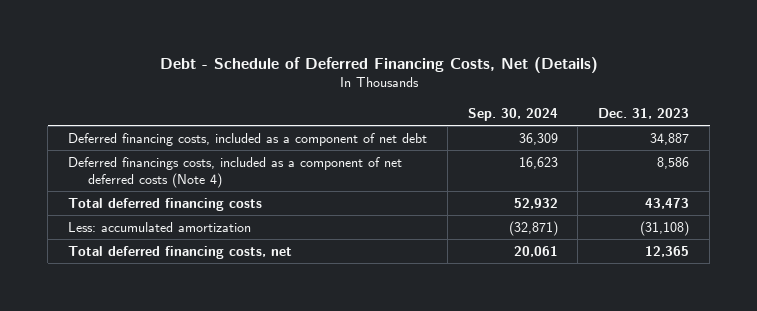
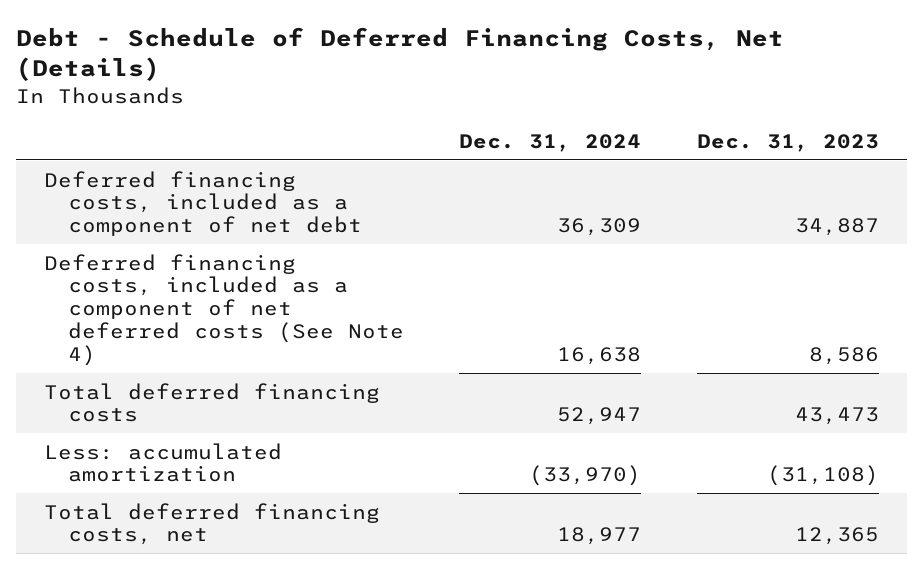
[467,107,558,121] Sep. 30, 2024 -> none
none -> [459,133,642,152] Dec. 31, 2024
[67,156,402,189] Deferred financings costs, included as a component of net deferred costs (Note 4) -> [43,253,404,366] Deferred financing costs, included as a component of net deferred costs (See Note 4)

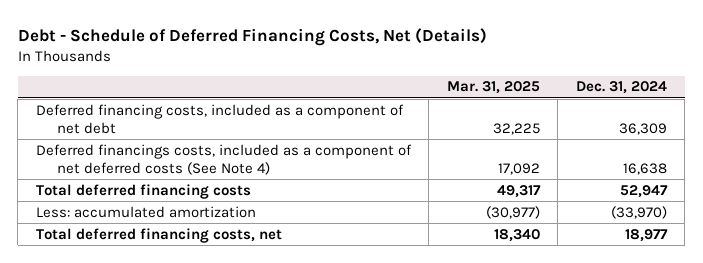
[696,133,879,152] Dec. 31, 2023 -> none
none -> [446,81,540,95] Mar. 31, 2025
[43,253,404,366] Deferred financing costs, included as a component of net deferred costs (See Note 4) -> [35,143,412,175] Deferred financings costs, included as a component of net deferred costs (See Note 4)

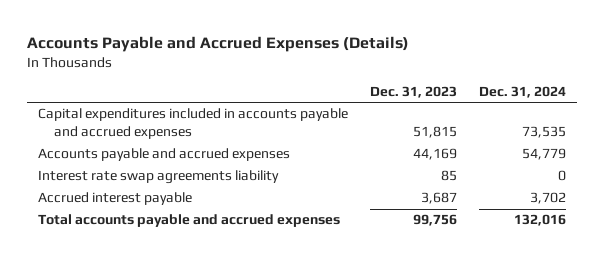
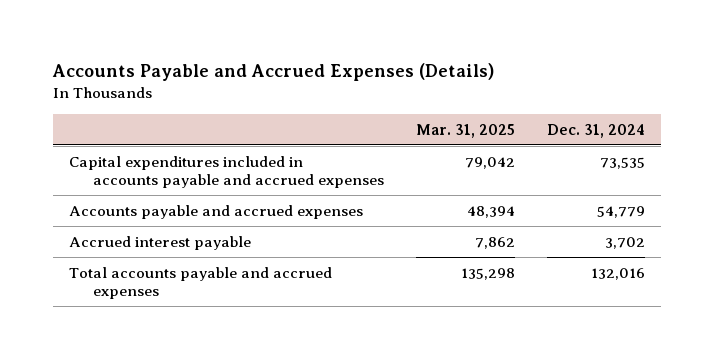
[369,85,457,98] Dec. 31, 2023 -> none
none -> [415,123,515,138] Mar. 31, 2025
[37,170,279,185] Interest rate swap agreements liability -> none

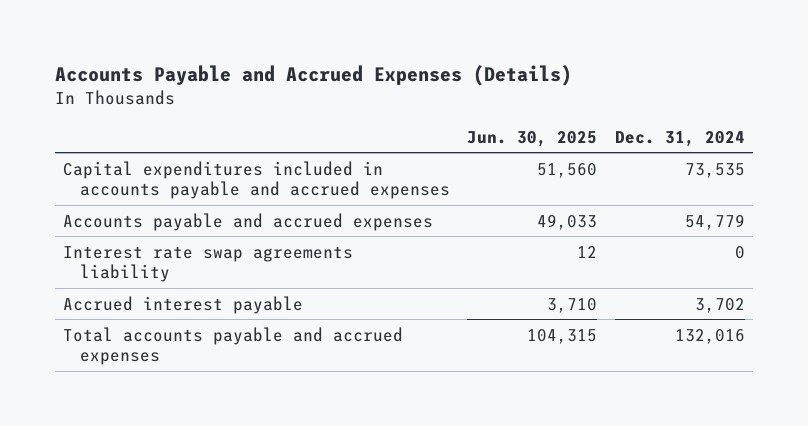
[415,123,515,138] Mar. 31, 2025 -> none
none -> [467,130,598,147] Jun. 30, 2025
none -> [63,245,354,283] Interest rate swap agreements liability

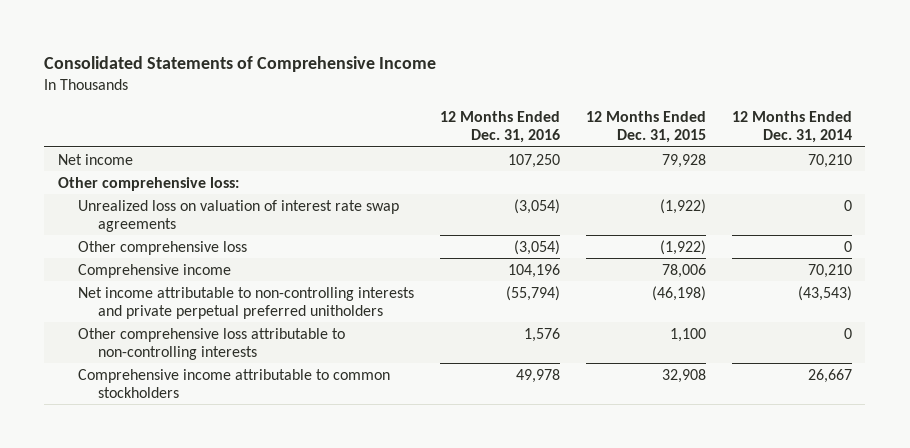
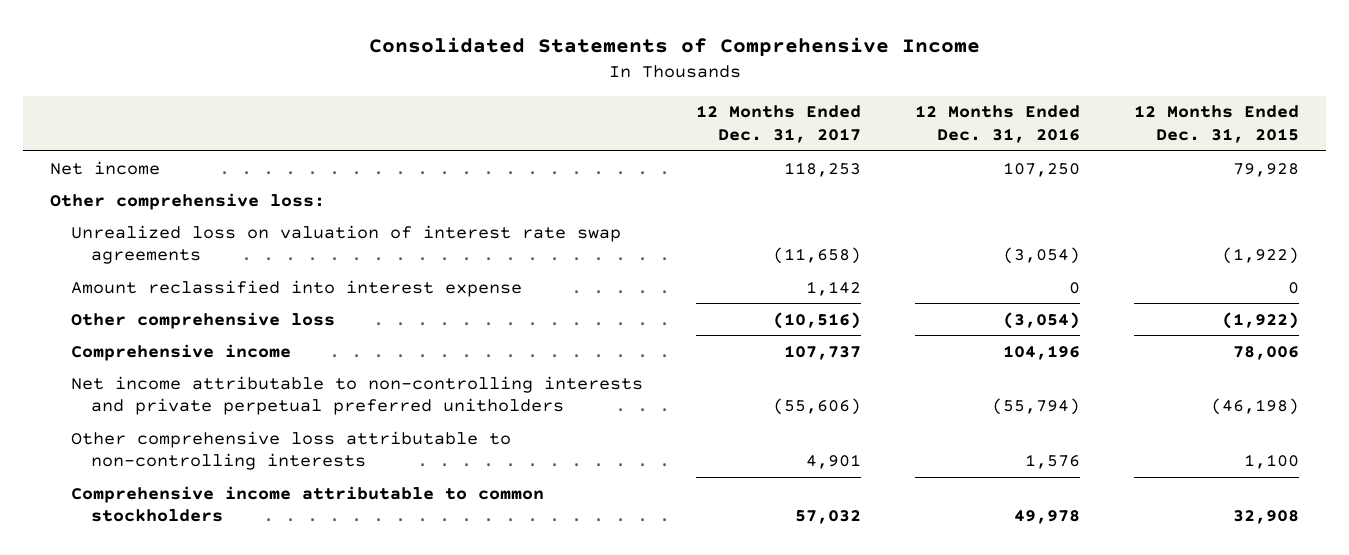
[732,111,853,144] 12 Months Ended Dec. 31, 2014 -> none
none -> [696,105,862,144] 12 Months Ended Dec. 31, 2017
none -> [70,279,522,297] Amount reclassified into interest expense

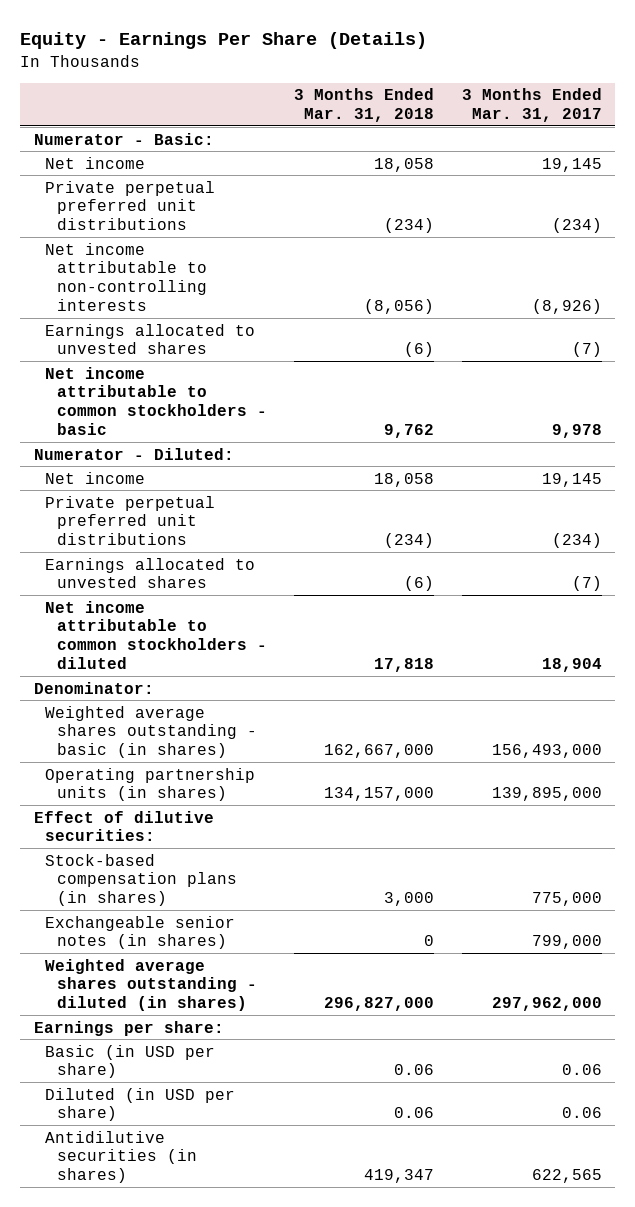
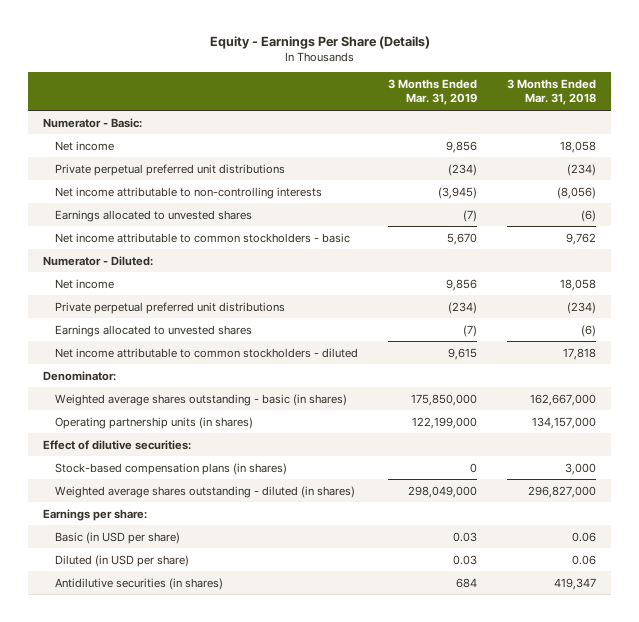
[461,88,602,122] 3 Months Ended Mar. 31, 2017 -> none
none -> [388,79,478,106] 3 Months Ended Mar. 31, 2019
[45,915,236,950] Exchangeable senior notes (in shares) -> none

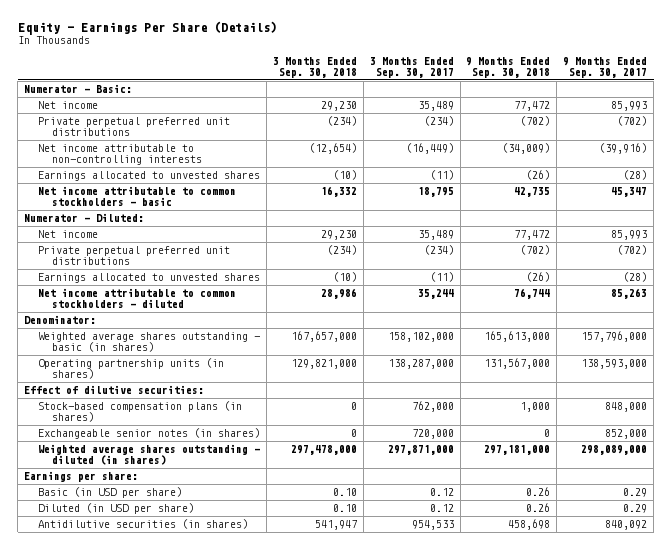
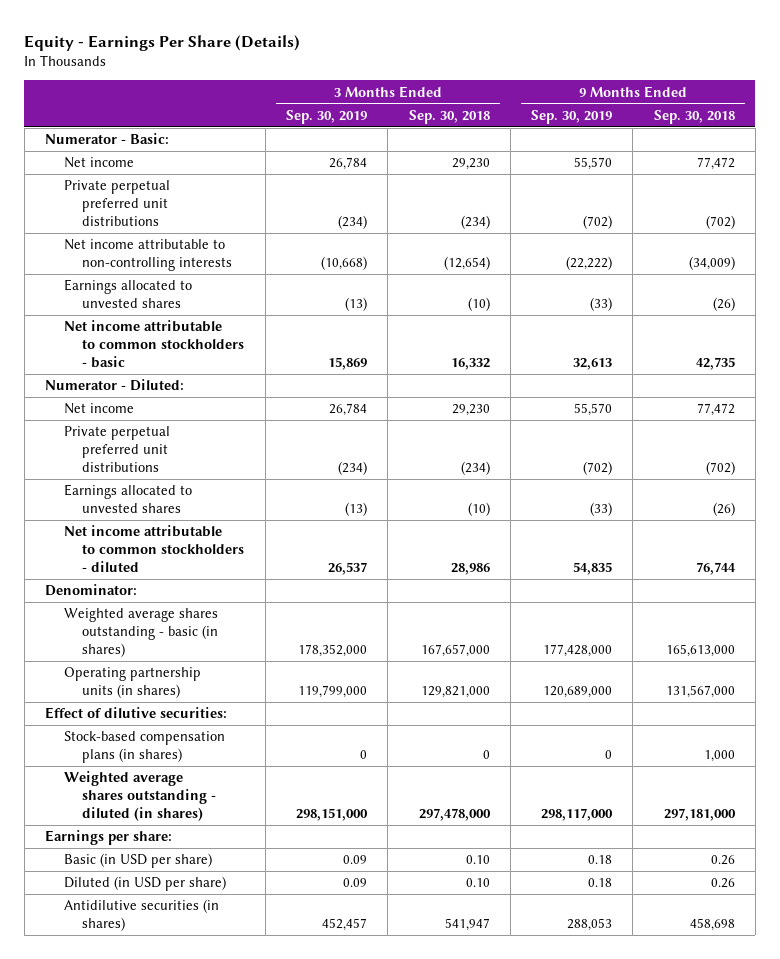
[369,57,454,79] 3 Months Ended Sep. 30, 2017 -> none
[563,57,648,79] 9 Months Ended Sep. 30, 2017 -> none
none -> [285,109,367,124] Sep. 30, 2019
none -> [531,109,613,124] Sep. 30, 2019
[37,428,260,440] Exchangeable senior notes (in shares) -> none

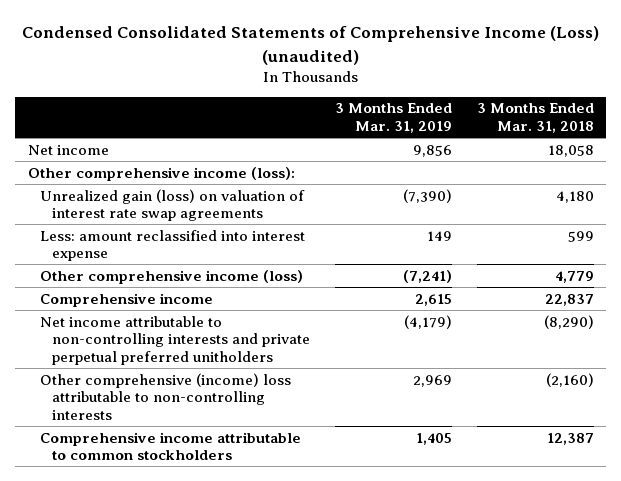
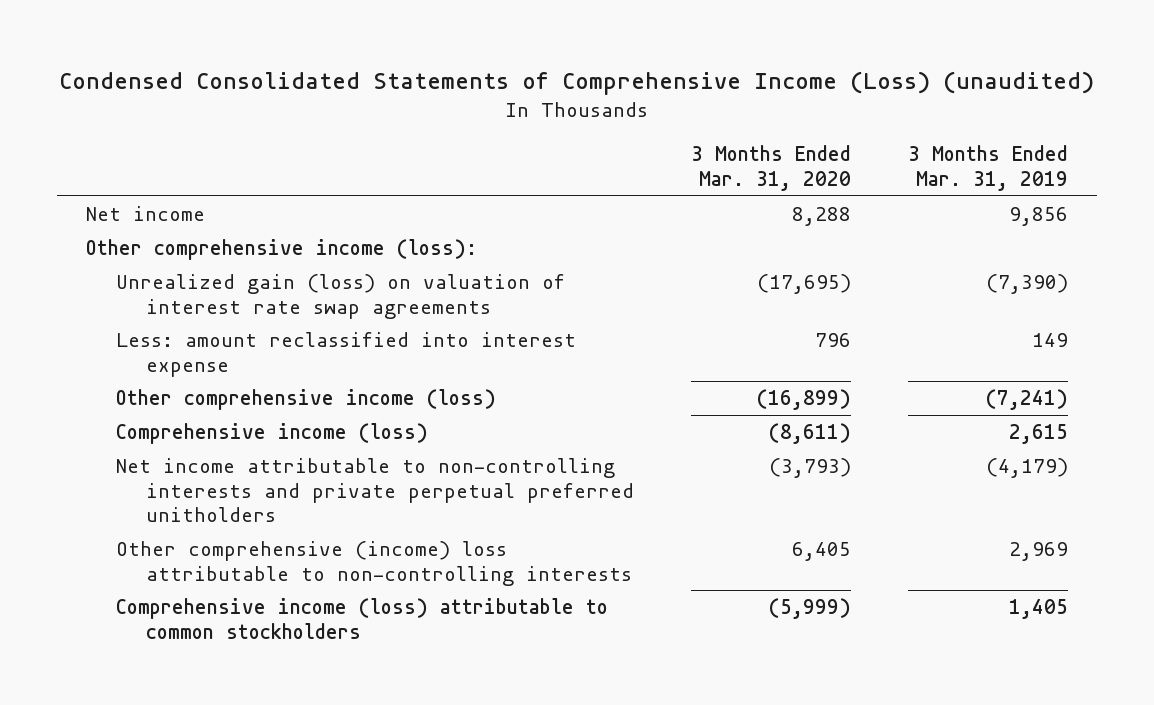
[476,103,594,133] 3 Months Ended Mar. 31, 2018 -> none
none -> [691,145,852,191] 3 Months Ended Mar. 31, 2020
[39,292,213,307] Comprehensive income -> [116,422,429,444] Comprehensive income (loss)
[39,431,301,461] Comprehensive income attributable to common stockholders -> [116,597,609,639] Comprehensive income (loss) attributable to common stockholders

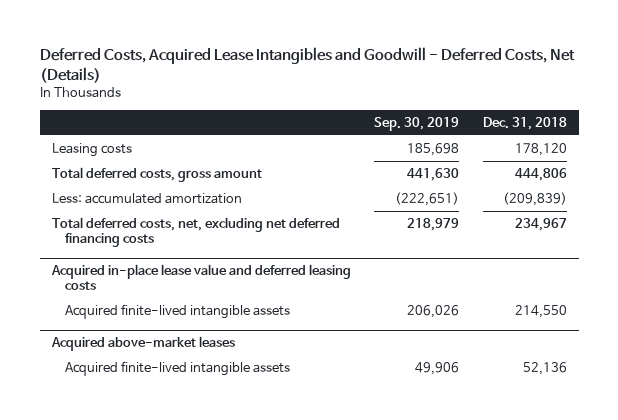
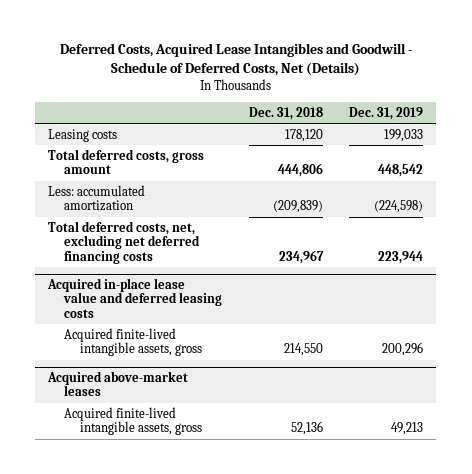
[39,46,575,83] Deferred Costs, Acquired Lease Intangibles and Goodwill - Deferred Costs, Net (Details) -> [59,43,412,77] Deferred Costs, Acquired Lease Intangibles and Goodwill - Schedule of Deferred Costs, Net (Details)
[374,117,460,132] Sep. 30, 2019 -> none
none -> [349,106,424,120] Dec. 31, 2019
[64,303,290,319] Acquired finite-lived intangible assets -> [64,327,202,357] Acquired finite-lived intangible assets, gross
[64,360,290,376] Acquired finite-lived intangible assets -> [64,406,202,436] Acquired finite-lived intangible assets, gross

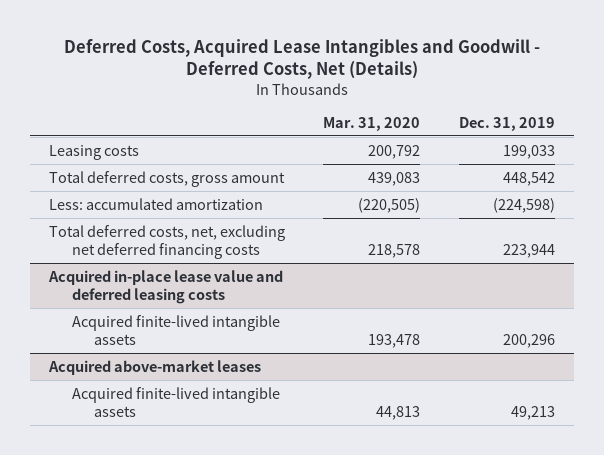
[59,43,412,77] Deferred Costs, Acquired Lease Intangibles and Goodwill - Schedule of Deferred Costs, Net (Details) -> [63,38,540,80] Deferred Costs, Acquired Lease Intangibles and Goodwill - Deferred Costs, Net (Details)
[248,106,323,120] Dec. 31, 2018 -> none
none -> [323,116,421,131] Mar. 31, 2020
[64,327,202,357] Acquired finite-lived intangible assets, gross -> [71,314,280,345] Acquired finite-lived intangible assets
[64,406,202,436] Acquired finite-lived intangible assets, gross -> [71,386,280,417] Acquired finite-lived intangible assets

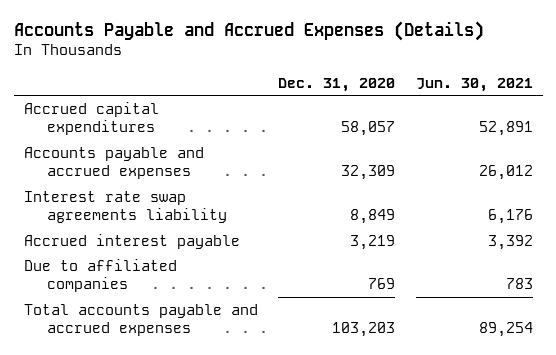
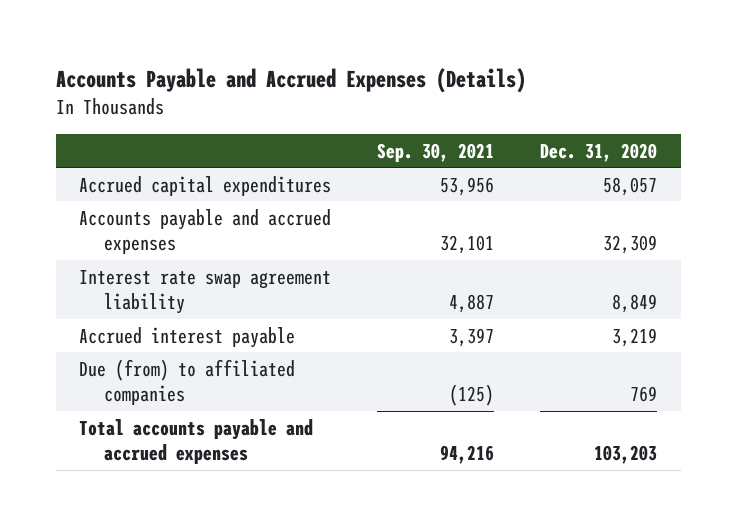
[415,77,533,92] Jun. 30, 2021 -> none
none -> [377,142,495,162] Sep. 30, 2021
[23,190,227,224] Interest rate swap agreements liability -> [78,269,331,315] Interest rate swap agreement liability
[23,258,177,293] Due to affiliated companies -> [78,358,295,406] Due (from) to affiliated companies

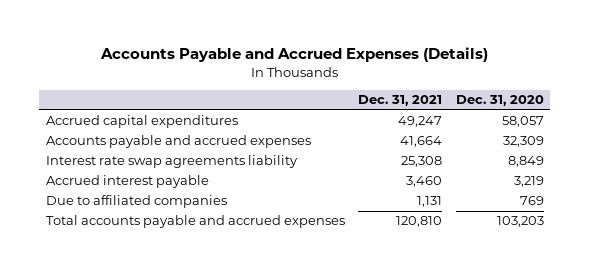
[377,142,495,162] Sep. 30, 2021 -> none
none -> [358,95,443,107] Dec. 31, 2021
[78,269,331,315] Interest rate swap agreement liability -> [46,155,299,169] Interest rate swap agreements liability
[78,358,295,406] Due (from) to affiliated companies -> [46,195,228,209] Due to affiliated companies

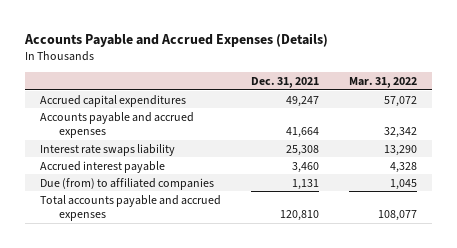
[455,95,544,107] Dec. 31, 2020 -> none
none -> [349,77,418,89] Mar. 31, 2022
[46,155,299,169] Interest rate swap agreements liability -> [40,143,176,156] Interest rate swaps liability
[46,195,228,209] Due to affiliated companies -> [40,177,215,190] Due (from) to affiliated companies

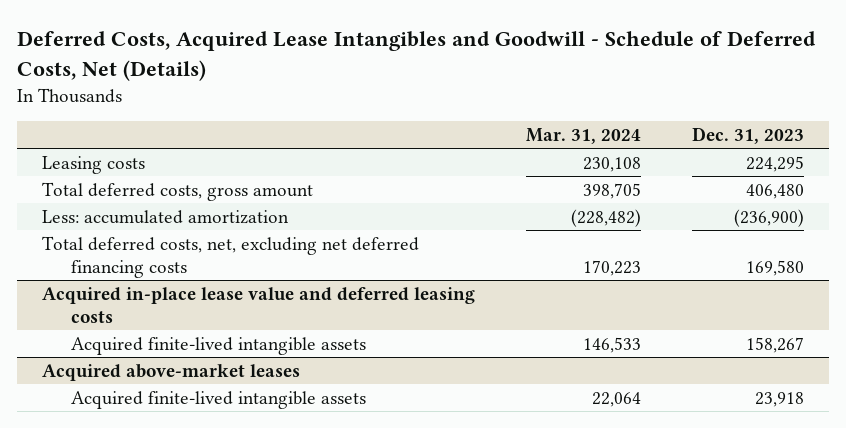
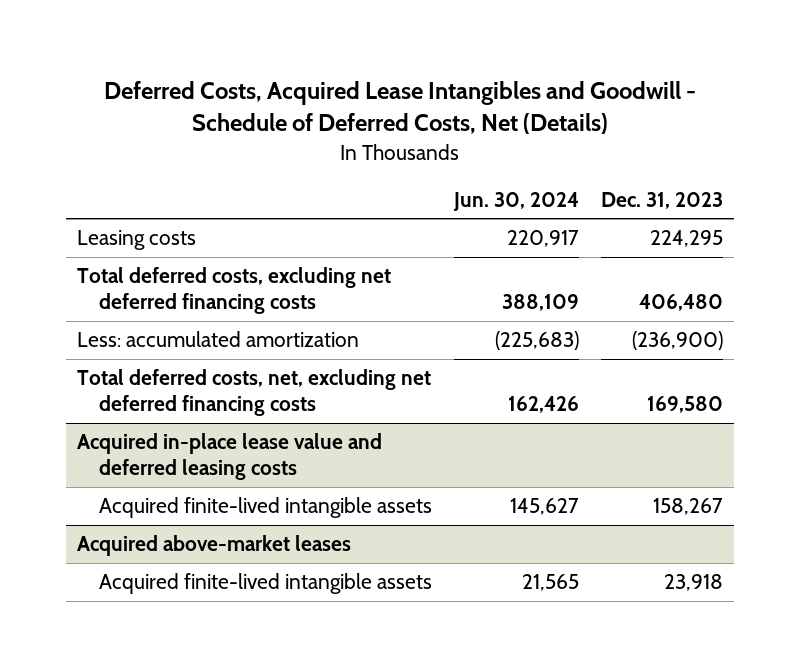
[525,127,641,144] Mar. 31, 2024 -> none
none -> [452,191,579,211] Jun. 30, 2024
[42,181,314,201] Total deferred costs, gross amount -> [77,267,392,315] Total deferred costs, excluding net deferred financing costs

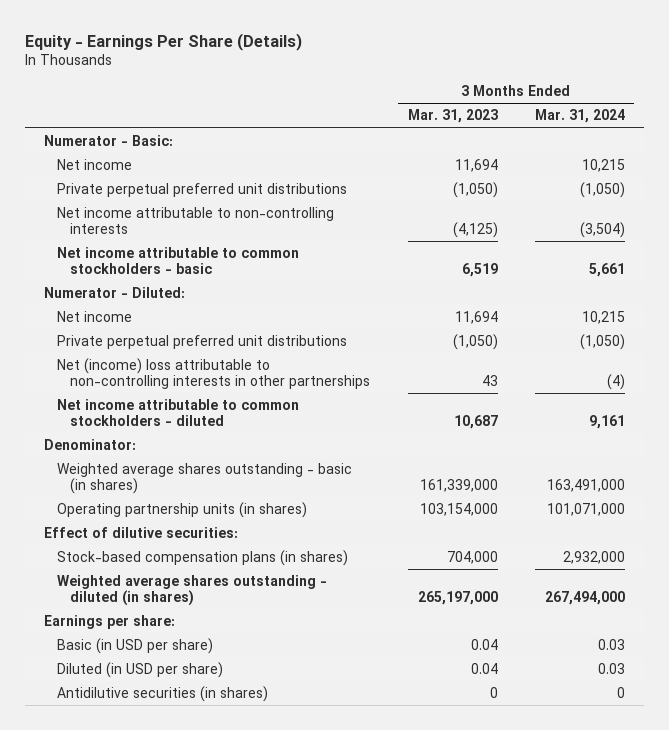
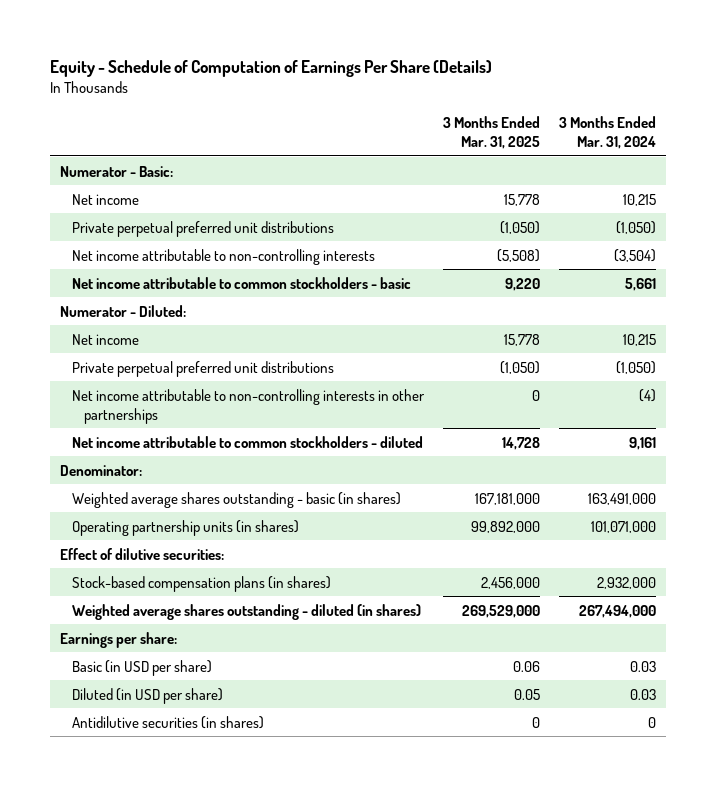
[25,32,303,51] Equity - Earnings Per Share (Details) -> [49,60,492,78] Equity - Schedule of Computation of Earnings Per Share (Details)
[407,109,498,124] Mar. 31, 2023 -> none
none -> [442,116,540,149] 3 Months Ended Mar. 31, 2025
[57,358,371,390] Net (income) loss attributable to non-controlling interests in other partnerships -> [71,388,425,424] Net income attributable to non-controlling interests in other partnerships

